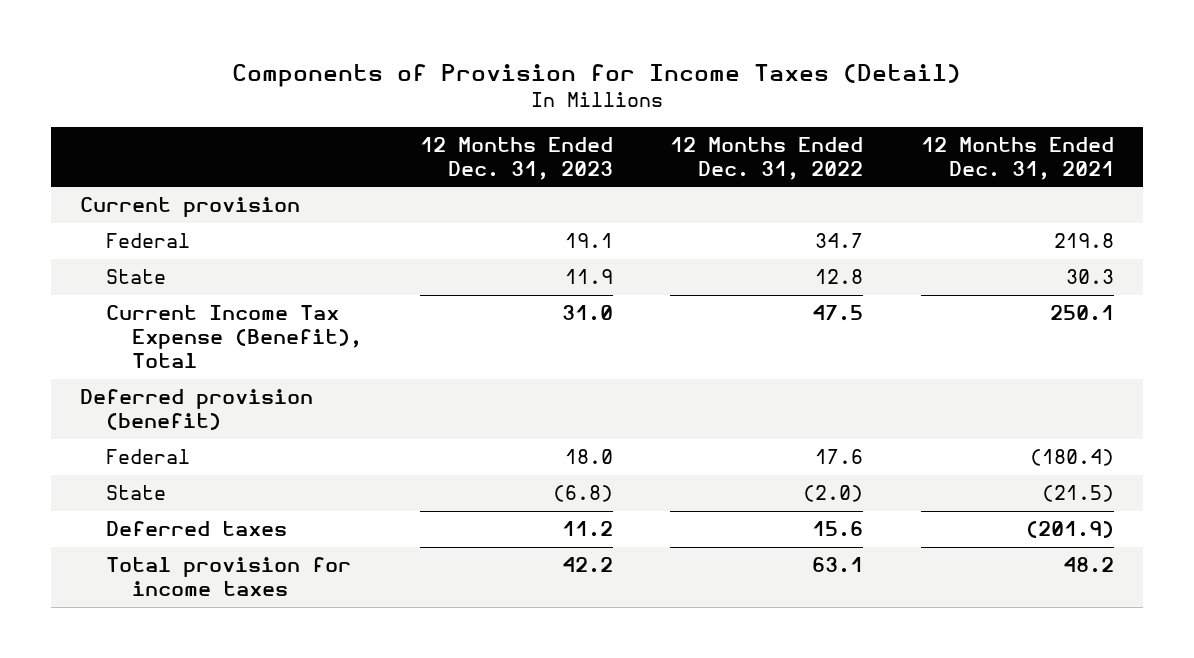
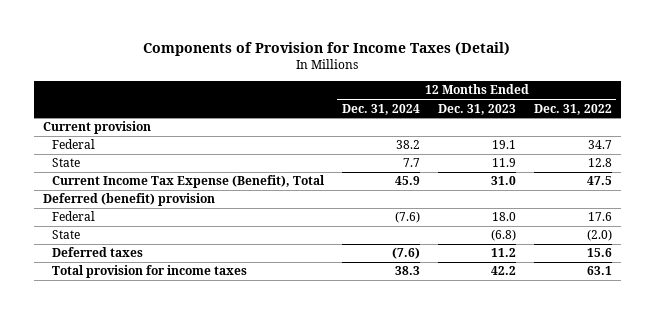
[921,136,1115,180] 12 Months Ended Dec. 31, 2021 -> none
none -> [341,103,420,115] Dec. 31, 2024
[80,389,314,431] Deferred provision (benefit) -> [42,193,215,207] Deferred (benefit) provision

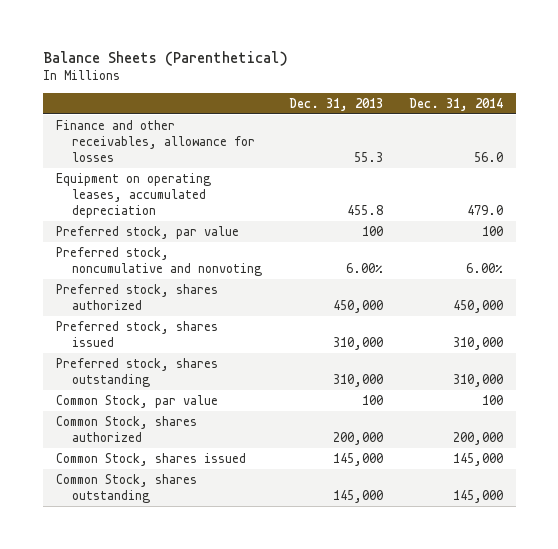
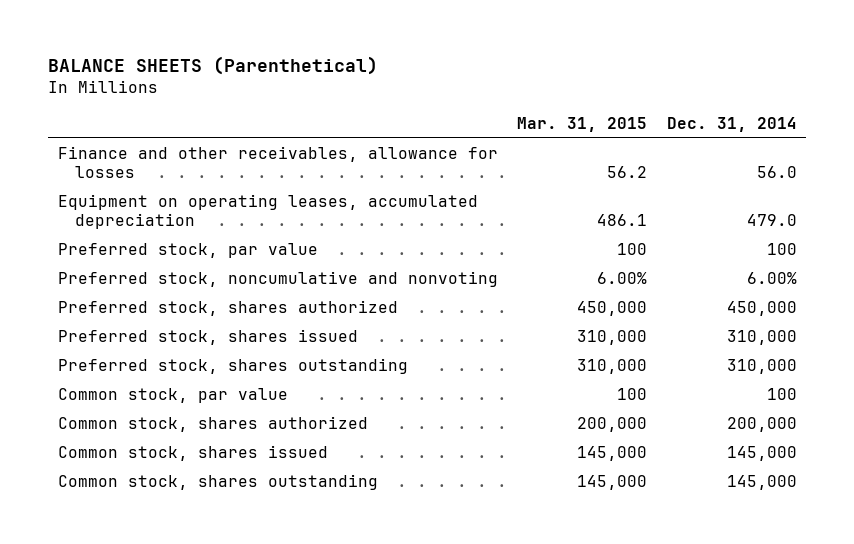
[42,50,288,66] Balance Sheets (Parenthetical) -> [48,56,379,76] BALANCE SHEETS (Parenthetical)
[288,97,383,111] Dec. 31, 2013 -> none
none -> [517,117,648,133] Mar. 31, 2015
[55,394,218,408] Common Stock, par value -> [57,388,288,404] Common stock, par value
[55,415,197,442] Common Stock, shares authorized -> [57,416,368,433] Common stock, shares authorized
[55,452,246,466] Common Stock, shares issued -> [57,445,328,462] Common stock, shares issued
[55,473,197,503] Common Stock, shares outstanding -> [57,474,378,491] Common stock, shares outstanding

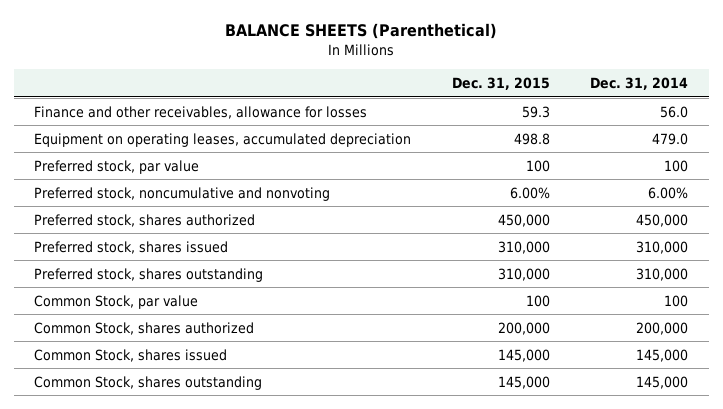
[517,117,648,133] Mar. 31, 2015 -> none
none -> [451,77,550,91] Dec. 31, 2015
[57,388,288,404] Common stock, par value -> [34,294,199,309] Common Stock, par value
[57,416,368,433] Common stock, shares authorized -> [34,321,255,335] Common Stock, shares authorized
[57,445,328,462] Common stock, shares issued -> [34,348,228,362] Common Stock, shares issued
[57,474,378,491] Common stock, shares outstanding -> [34,375,263,390] Common Stock, shares outstanding

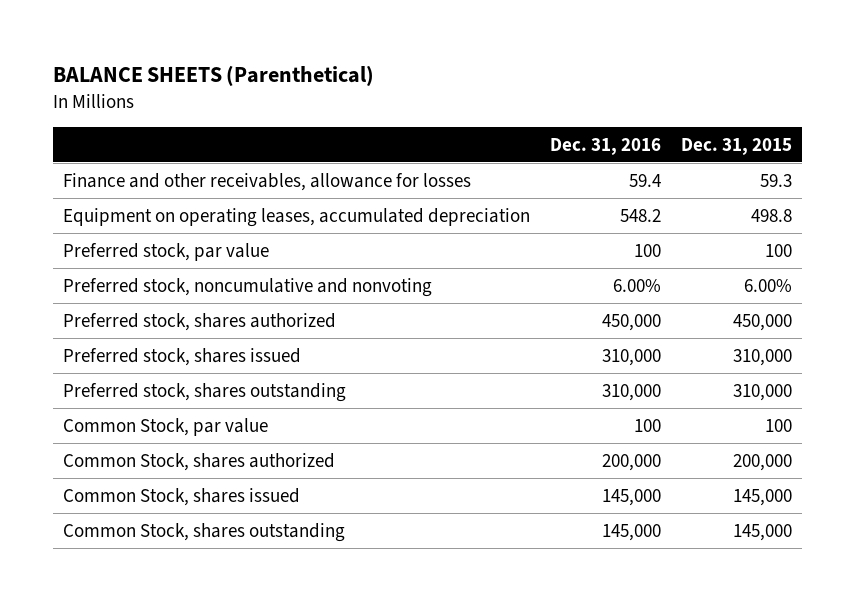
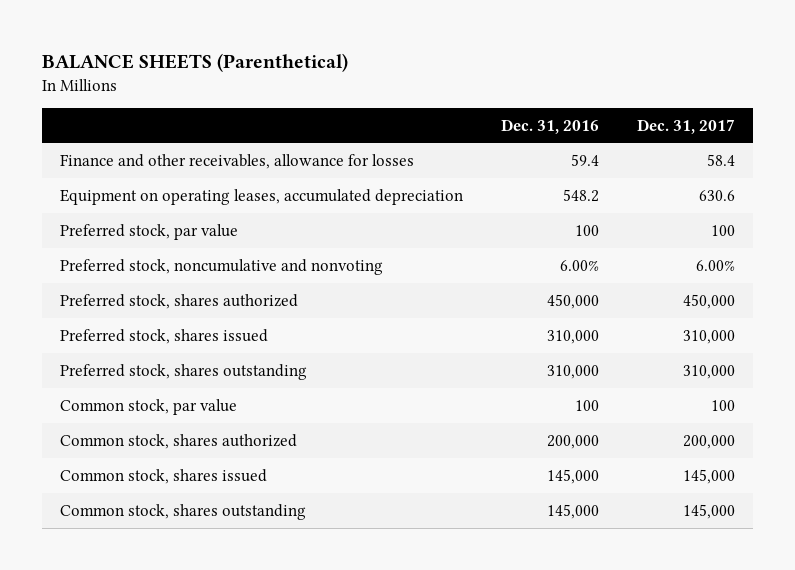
[680,137,792,155] Dec. 31, 2015 -> none
none -> [636,118,735,134] Dec. 31, 2017
[62,417,268,436] Common Stock, par value -> [60,398,238,415] Common stock, par value
[62,452,335,471] Common Stock, shares authorized -> [60,433,298,449] Common stock, shares authorized
[62,487,300,506] Common Stock, shares issued -> [60,468,268,484] Common stock, shares issued
[62,522,345,542] Common Stock, shares outstanding -> [60,503,307,520] Common stock, shares outstanding

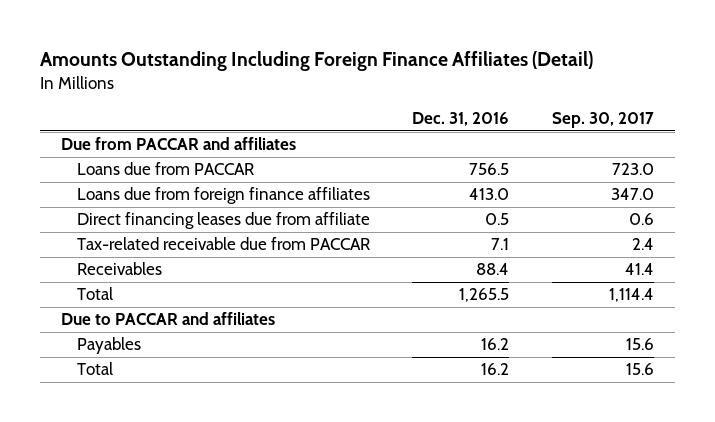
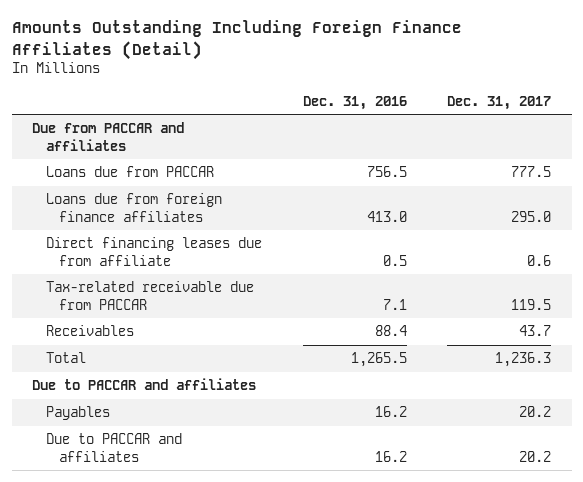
[551,112,654,129] Sep. 30, 2017 -> none
none -> [447,95,552,110] Dec. 31, 2017
[77,362,114,376] Total -> [45,433,182,462] Due to PACCAR and affiliates

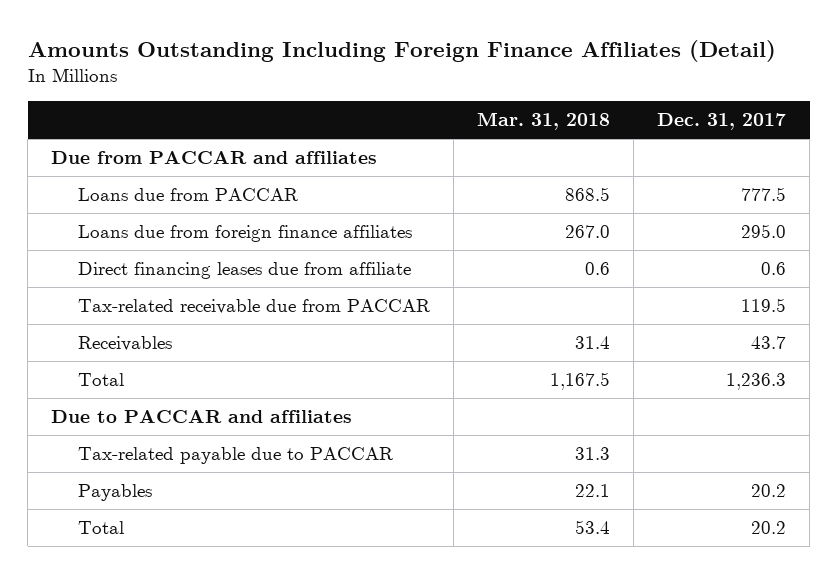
[302,95,407,110] Dec. 31, 2016 -> none
none -> [477,111,611,130] Mar. 31, 2018
none -> [78,446,394,464] Tax-related payable due to PACCAR
[45,433,182,462] Due to PACCAR and affiliates -> [78,520,125,534] Total

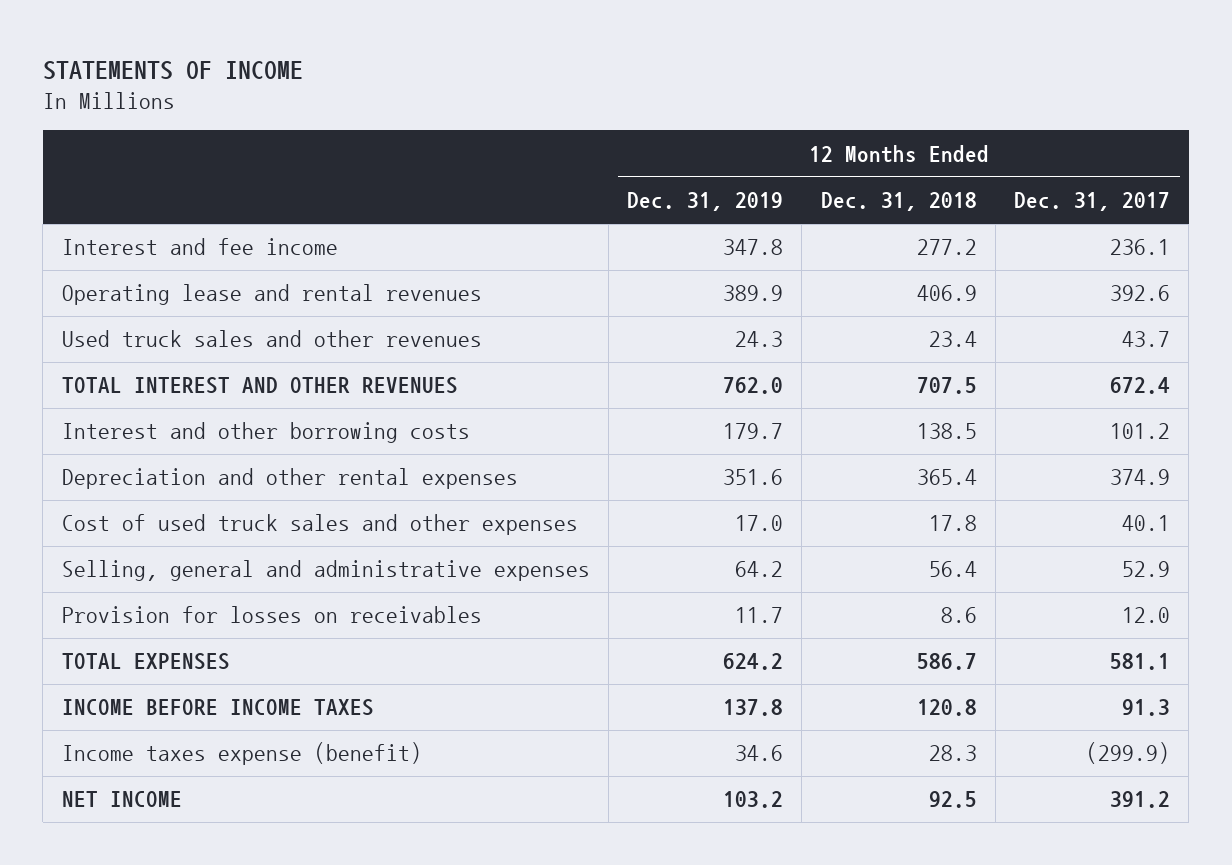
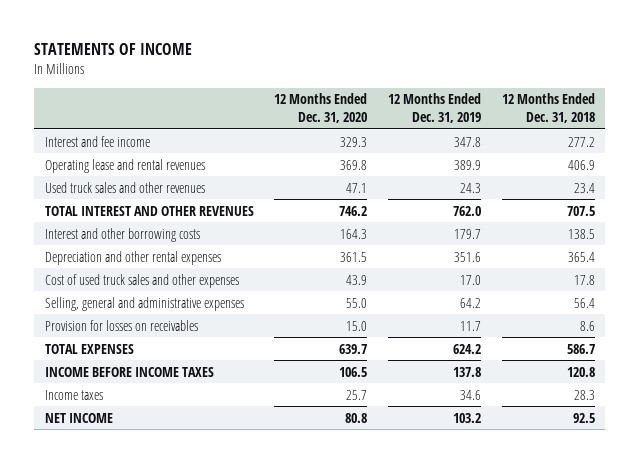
[1014,192,1171,212] Dec. 31, 2017 -> none
none -> [274,93,368,123] 12 Months Ended Dec. 31, 2020
[61,742,422,766] Income taxes expense (benefit) -> [44,389,103,400] Income taxes

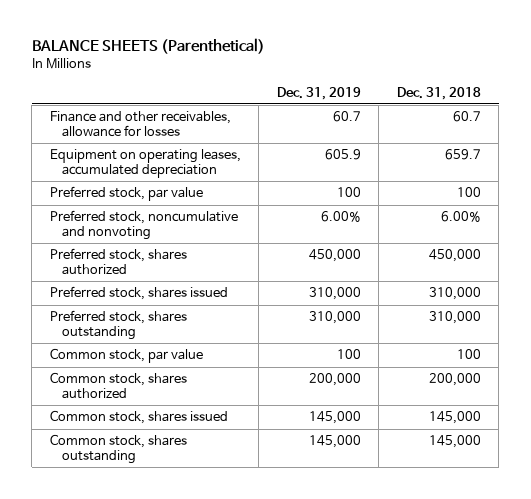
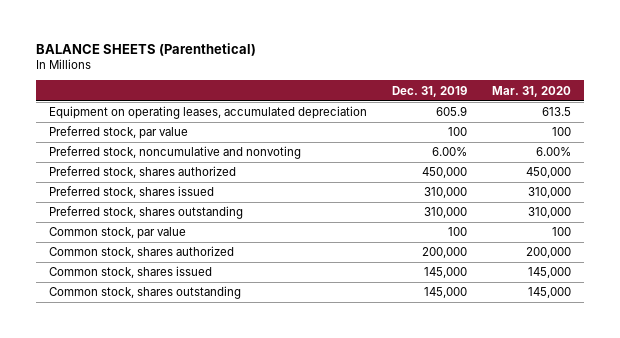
[396,86,481,100] Dec. 31, 2018 -> none
none -> [492,85,572,97] Mar. 31, 2020
[49,111,231,138] Finance and other receivables, allowance for losses -> none

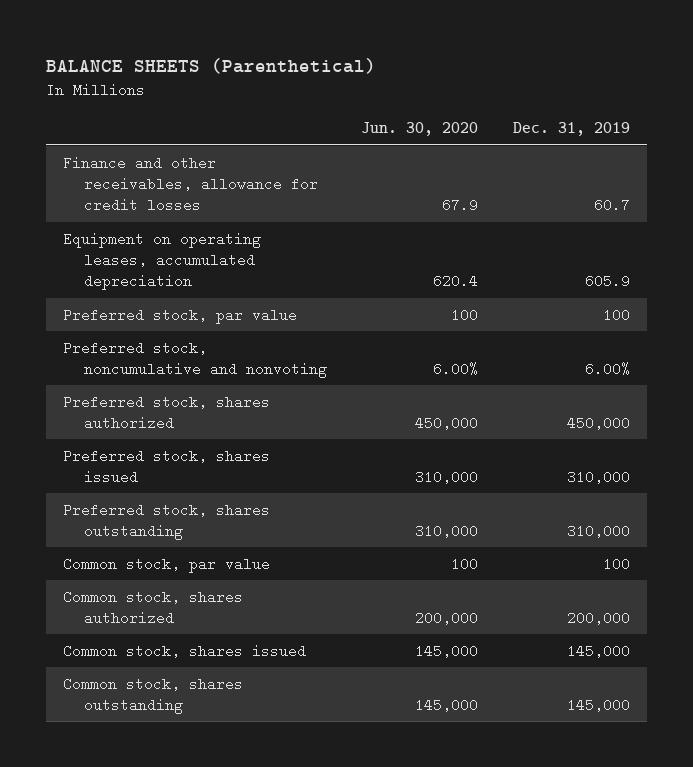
[492,85,572,97] Mar. 31, 2020 -> none
none -> [361,122,479,137] Jun. 30, 2020
none -> [63,155,319,213] Finance and other receivables, allowance for credit losses

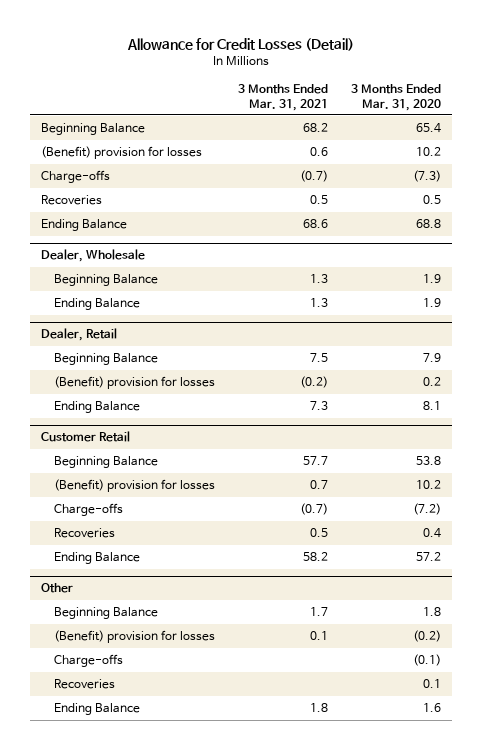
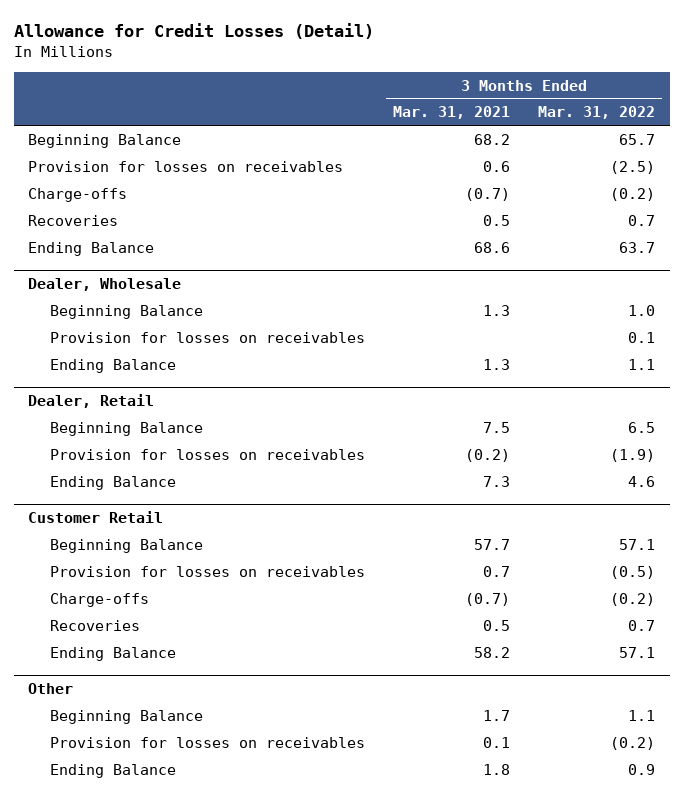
[350,84,441,111] 3 Months Ended Mar. 31, 2020 -> none
none -> [538,106,656,120] Mar. 31, 2022
[41,146,203,160] (Benefit) provision for losses -> [27,160,343,172] Provision for losses on receivables
none -> [50,331,366,343] Provision for losses on receivables
[54,376,216,390] (Benefit) provision for losses -> [50,448,366,460] Provision for losses on receivables
[54,479,216,493] (Benefit) provision for losses -> [50,565,366,577] Provision for losses on receivables
[54,654,124,668] Charge-offs -> none
[54,679,116,690] Recoveries -> none
[54,630,216,644] (Benefit) provision for losses -> [50,736,366,748] Provision for losses on receivables

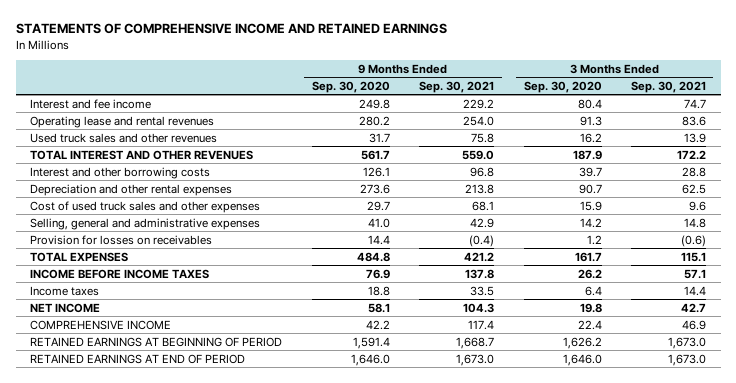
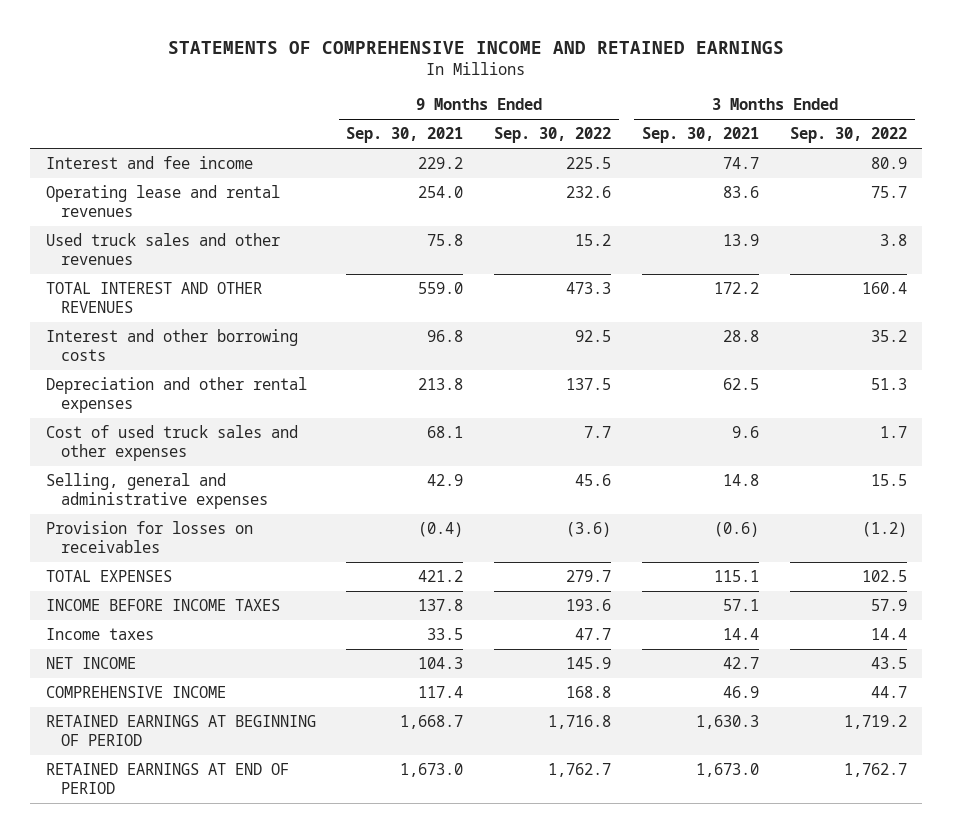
[311,81,390,94] Sep. 30, 2020 -> none
[523,81,602,94] Sep. 30, 2020 -> none
none -> [494,127,612,144] Sep. 30, 2022
none -> [790,127,908,144] Sep. 30, 2022
[668,336,707,349] 1,673.0 -> [696,715,760,730] 1,630.3

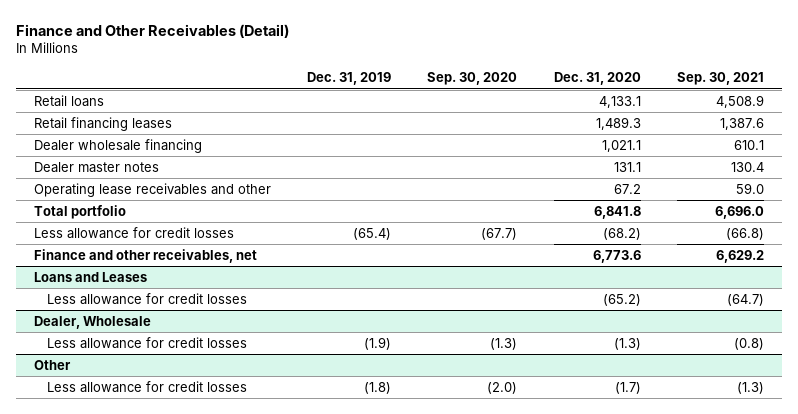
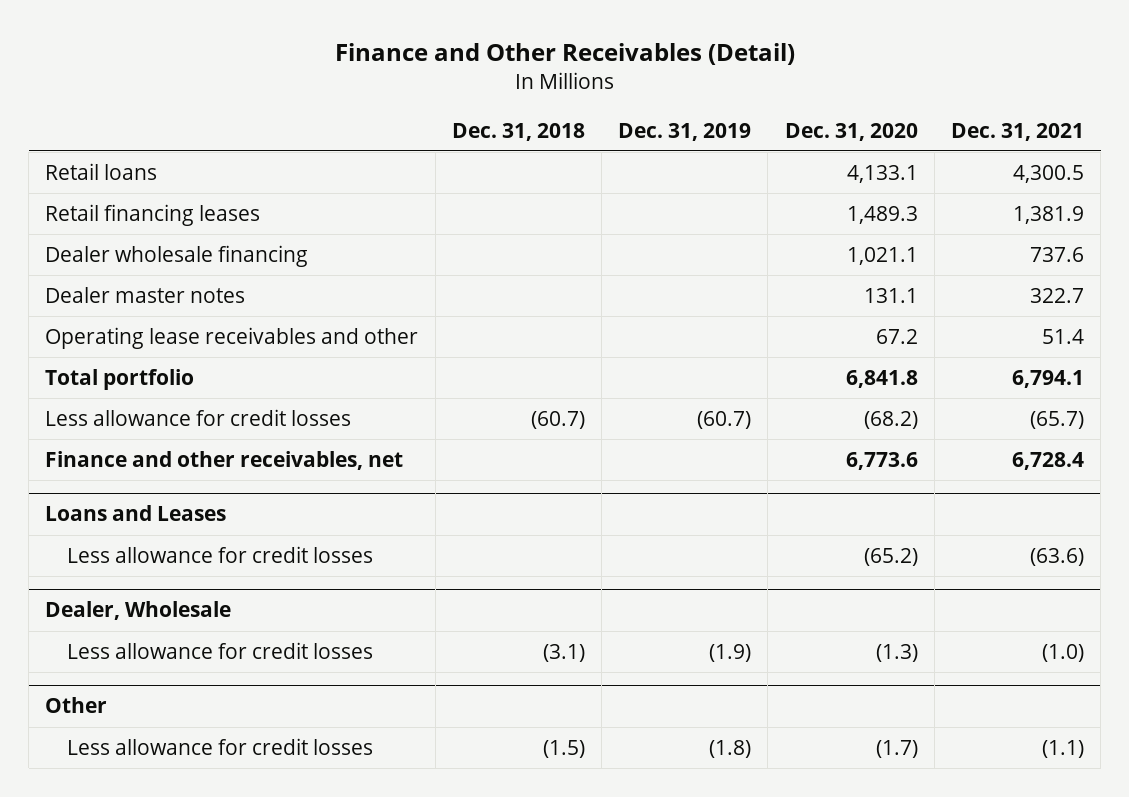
[427,72,518,86] Sep. 30, 2020 -> none
[676,72,764,86] Sep. 30, 2021 -> none
none -> [451,122,585,141] Dec. 31, 2018
none -> [950,122,1084,141] Dec. 31, 2021
[353,227,392,240] (65.4) -> [697,410,752,429] (60.7)

